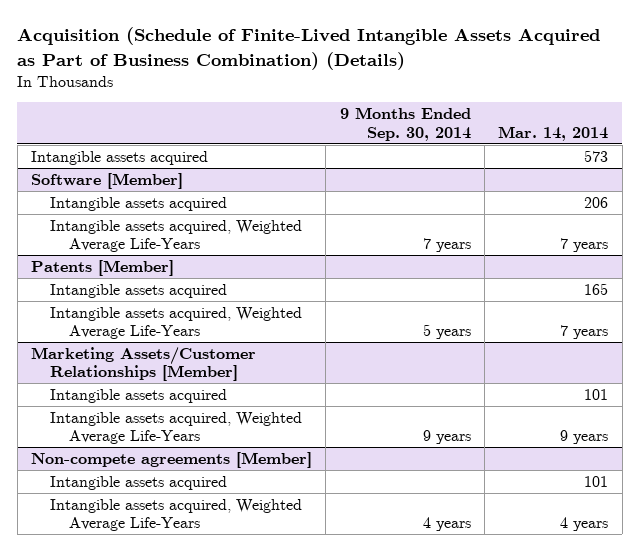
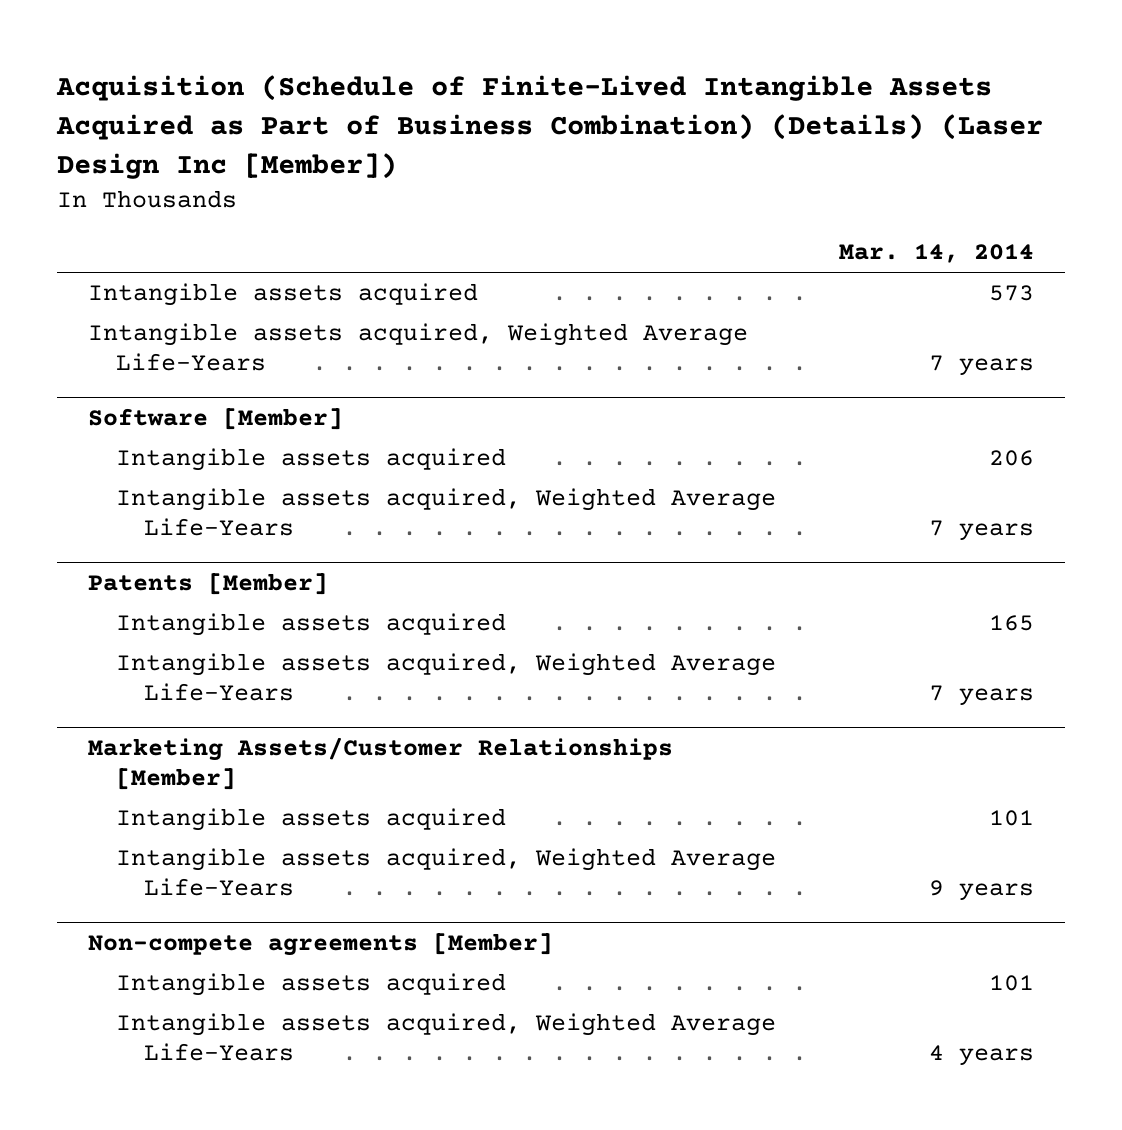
[17,27,601,70] Acquisition (Schedule of Finite-Lived Intangible Assets Acquired as Part of Business Combination) (Details) -> [55,75,1043,180] Acquisition (Schedule of Finite-Lived Intangible Assets Acquired as Part of Business Combination) (Details) (Laser Design Inc [Member])
[339,107,471,141] 9 Months Ended Sep. 30, 2014 -> none
none -> [88,323,749,371] Intangible assets acquired, Weighted Average Life-Years

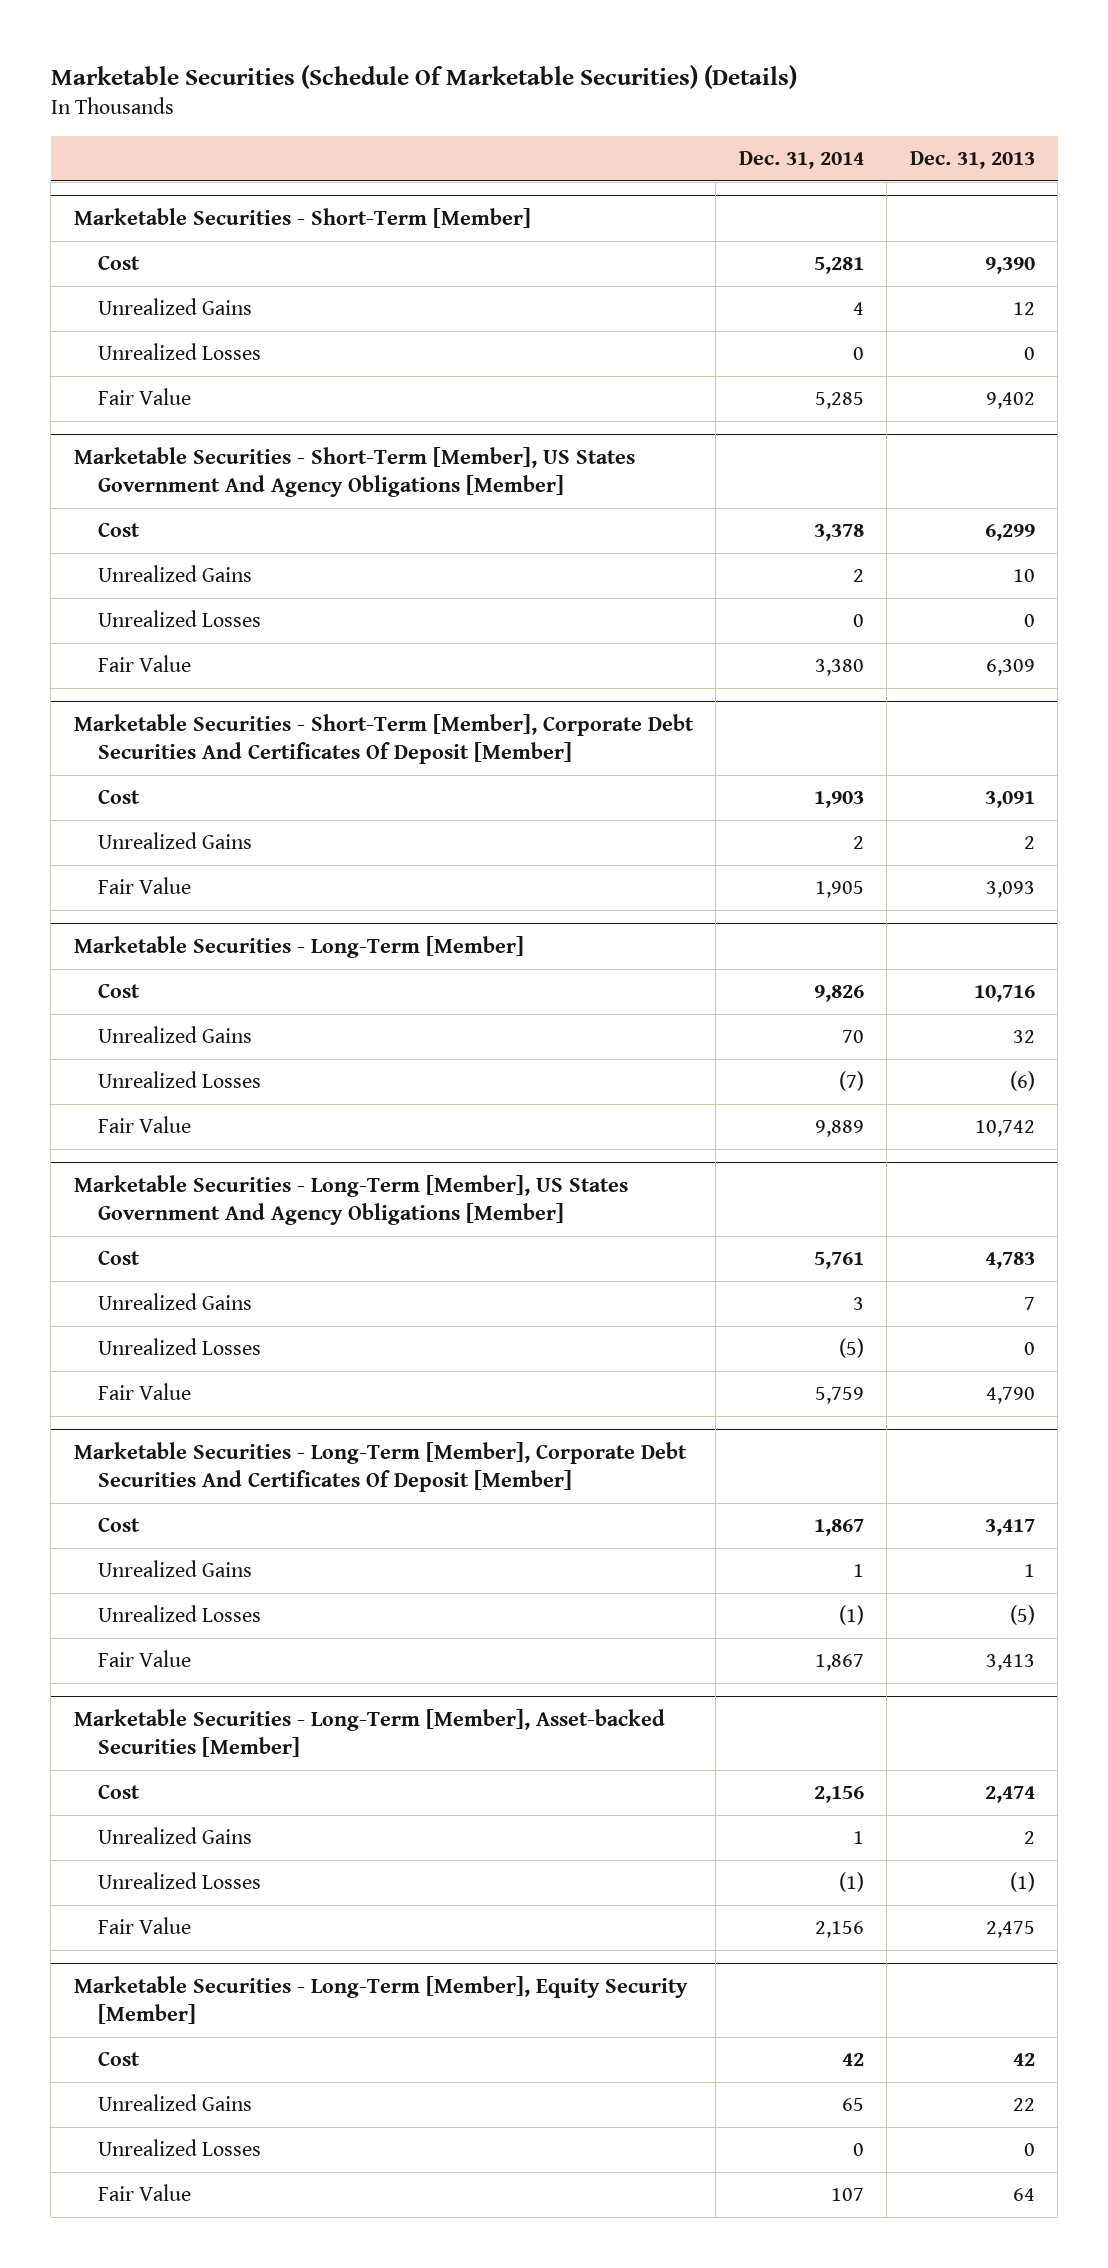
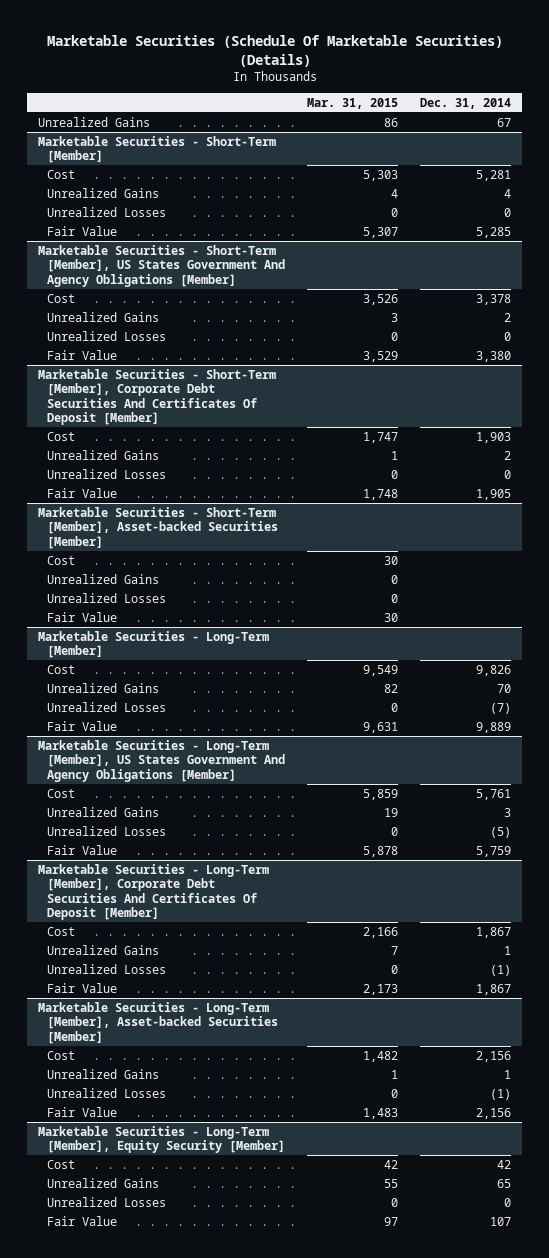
[909,151,1035,170] Dec. 31, 2013 -> none
none -> [307,97,399,109] Mar. 31, 2015
none -> [38,116,151,127] Unrealized Gains
none -> [47,468,167,479] Unrealized Losses
none -> [38,506,279,549] Marketable Securities - Short-Term [Member], Asset-backed Securities [Member]
none -> [47,555,76,565] Cost
none -> [47,573,160,584] Unrealized Gains
none -> [47,592,167,603] Unrealized Losses
none -> [47,611,118,622] Fair Value

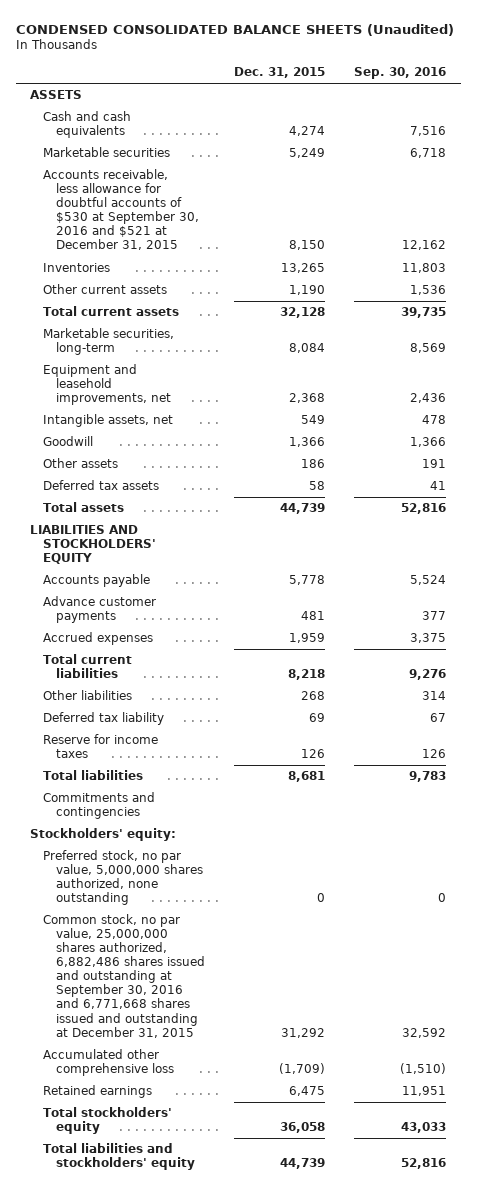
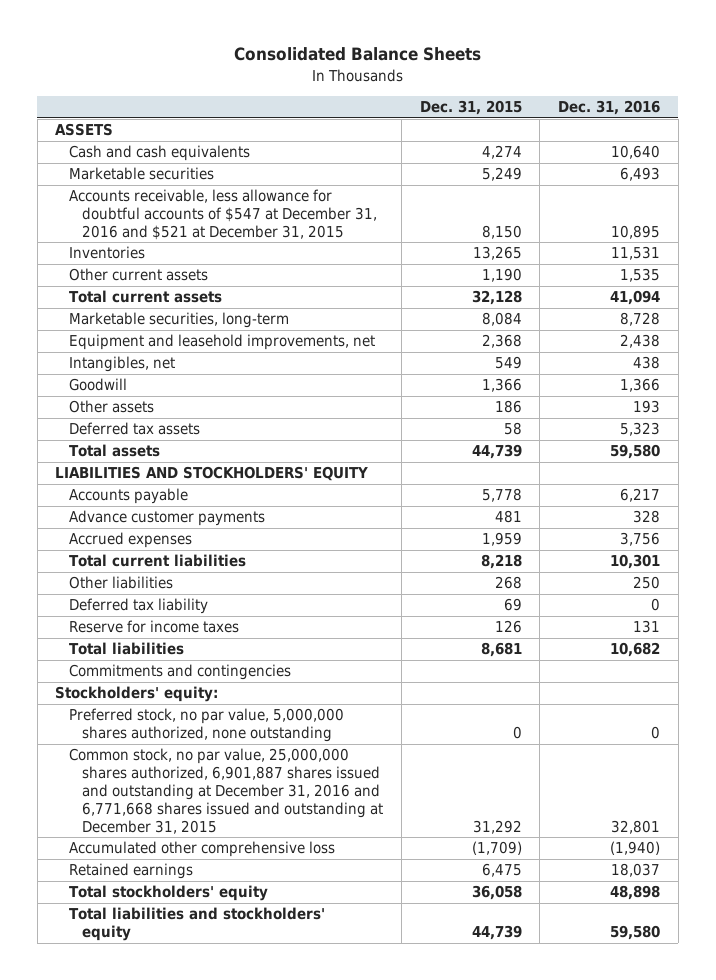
[15,23,454,36] CONDENSED CONSOLIDATED BALANCE SHEETS (Unaudited) -> [233,47,481,62] Consolidated Balance Sheets
[354,67,447,80] Sep. 30, 2016 -> none
none -> [558,100,661,116] Dec. 31, 2016
[42,169,199,251] Accounts receivable, less allowance for doubtful accounts of $530 at September 30, 2016 and $521 at December 31, 2015 -> [68,189,378,240] Accounts receivable, less allowance for doubtful accounts of $547 at December 31, 2016 and $521 at December 31, 2015
[42,414,173,428] Intangible assets, net -> [68,356,175,373] Intangibles, net
[42,914,205,1038] Common stock, no par value, 25,000,000 shares authorized, 6,882,486 shares issued and outstanding at September 30, 2016 and 6,771,668 shares issued and outstanding at December 31, 2015 -> [68,748,384,834] Common stock, no par value, 25,000,000 shares authorized, 6,901,887 shares issued and outstanding at December 31, 2016 and 6,771,668 shares issued and outstanding at December 31, 2015

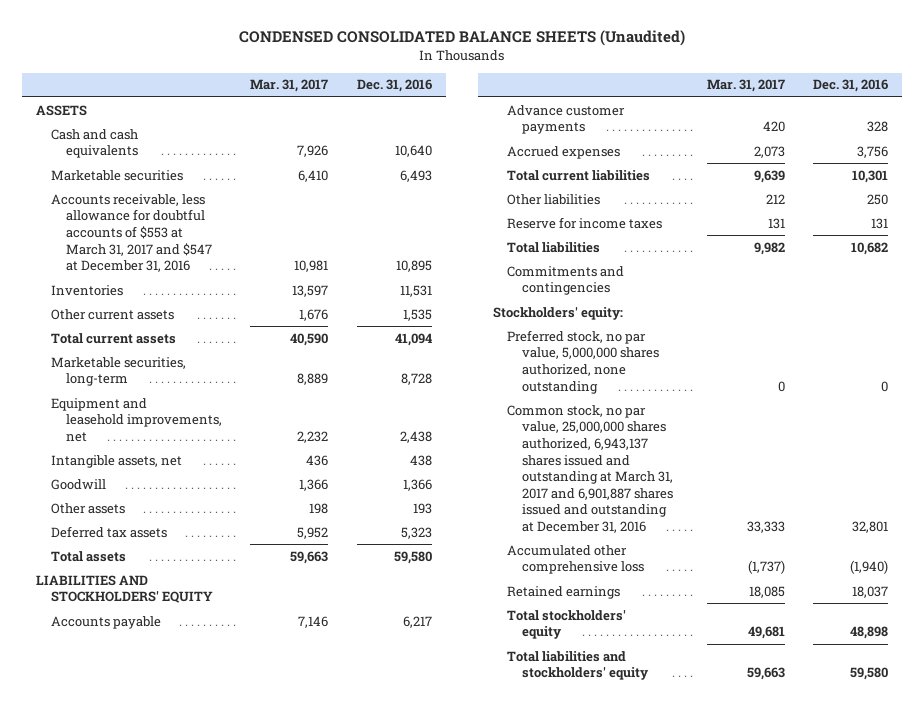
[233,47,481,62] Consolidated Balance Sheets -> [239,30,686,47] CONDENSED CONSOLIDATED BALANCE SHEETS (Unaudited)
[419,100,522,116] Dec. 31, 2015 -> none
none -> [250,79,329,93] Mar. 31, 2017
[68,189,378,240] Accounts receivable, less allowance for doubtful accounts of $547 at December 31, 2016 and $521 at December 31, 2015 -> [50,193,212,273] Accounts receivable, less allowance for doubtful accounts of $553 at March 31, 2017 and $547 at December 31, 2016
[68,356,175,373] Intangibles, net -> [50,454,182,468] Intangible assets, net
[68,598,208,615] Deferred tax liability -> none
[68,748,384,834] Common stock, no par value, 25,000,000 shares authorized, 6,901,887 shares issued and outstanding at December 31, 2016 and 6,771,668 shares issued and outstanding at December 31, 2015 -> [507,404,674,534] Common stock, no par value, 25,000,000 shares authorized, 6,943,137 shares issued and outstanding at March 31, 2017 and 6,901,887 shares issued and outstanding at December 31, 2016

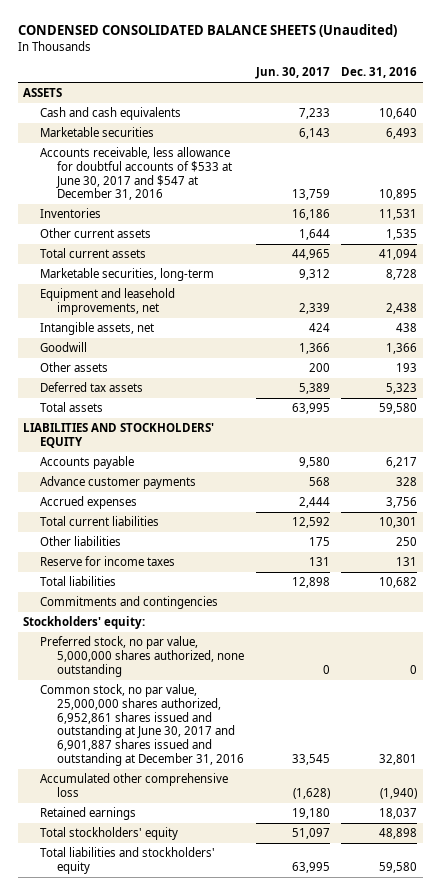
[250,79,329,93] Mar. 31, 2017 -> none
none -> [254,67,330,80] Jun. 30, 2017
[50,193,212,273] Accounts receivable, less allowance for doubtful accounts of $553 at March 31, 2017 and $547 at December 31, 2016 -> [40,147,233,201] Accounts receivable, less allowance for doubtful accounts of $533 at June 30, 2017 and $547 at December 31, 2016
[507,404,674,534] Common stock, no par value, 25,000,000 shares authorized, 6,943,137 shares issued and outstanding at March 31, 2017 and 6,901,887 shares issued and outstanding at December 31, 2016 -> [40,684,245,766] Common stock, no par value, 25,000,000 shares authorized, 6,952,861 shares issued and outstanding at June 30, 2017 and 6,901,887 shares issued and outstanding at December 31, 2016

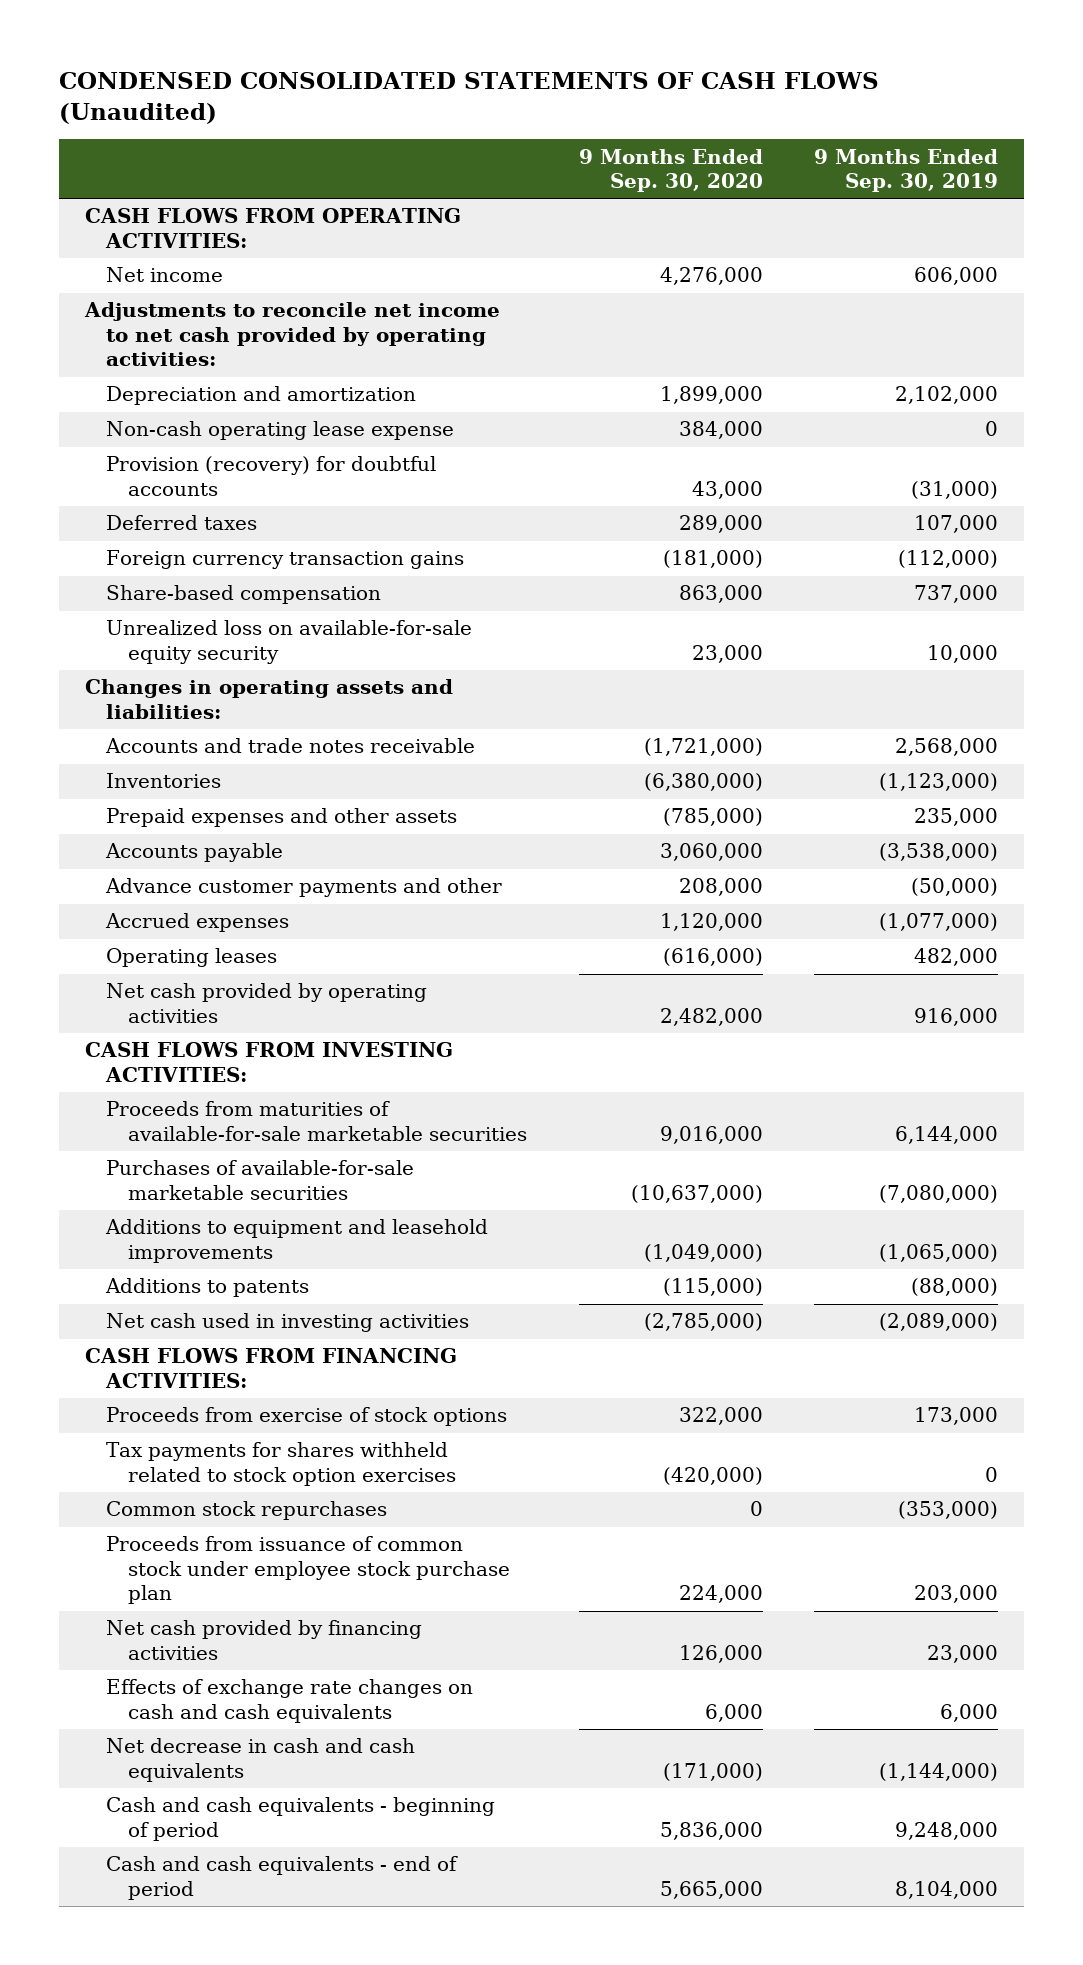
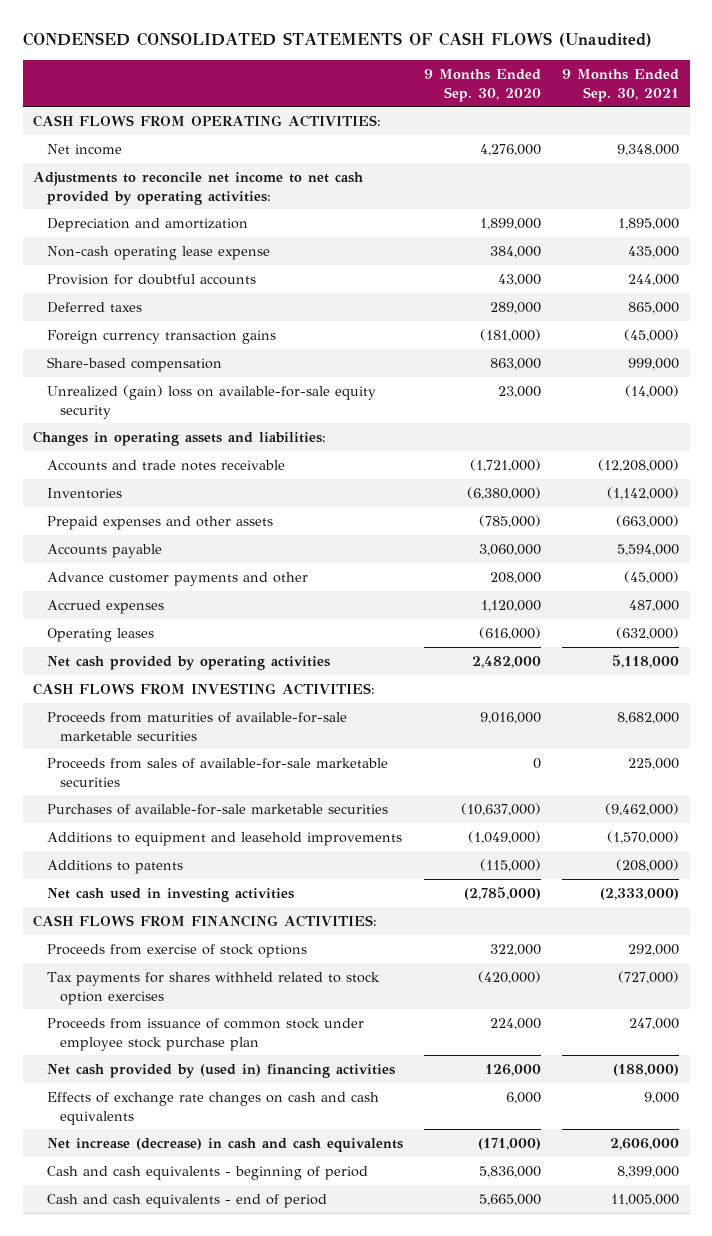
[814,148,999,193] 9 Months Ended Sep. 30, 2019 -> none
none -> [562,68,680,102] 9 Months Ended Sep. 30, 2021
[106,456,437,496] Provision (recovery) for doubtful accounts -> [46,273,256,285] Provision for doubtful accounts
[106,620,473,664] Unrealized loss on available-for-sale equity security -> [46,384,376,419] Unrealized (gain) loss on available-for-sale equity security
none -> [46,757,388,787] Proceeds from sales of available-for-sale marketable securities
[106,1501,388,1521] Common stock repurchases -> none
[106,1620,423,1660] Net cash provided by financing activities -> [46,1063,395,1078] Net cash provided by (used in) financing activities
[106,1738,416,1782] Net decrease in cash and cash equivalents -> [46,1137,403,1152] Net increase (decrease) in cash and cash equivalents

